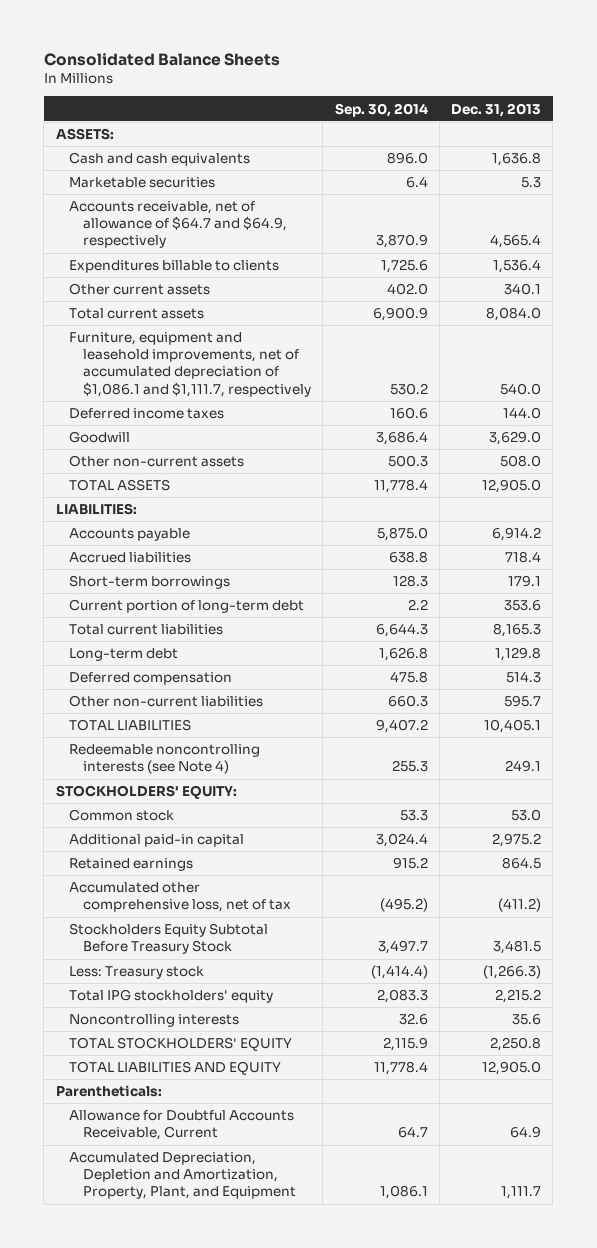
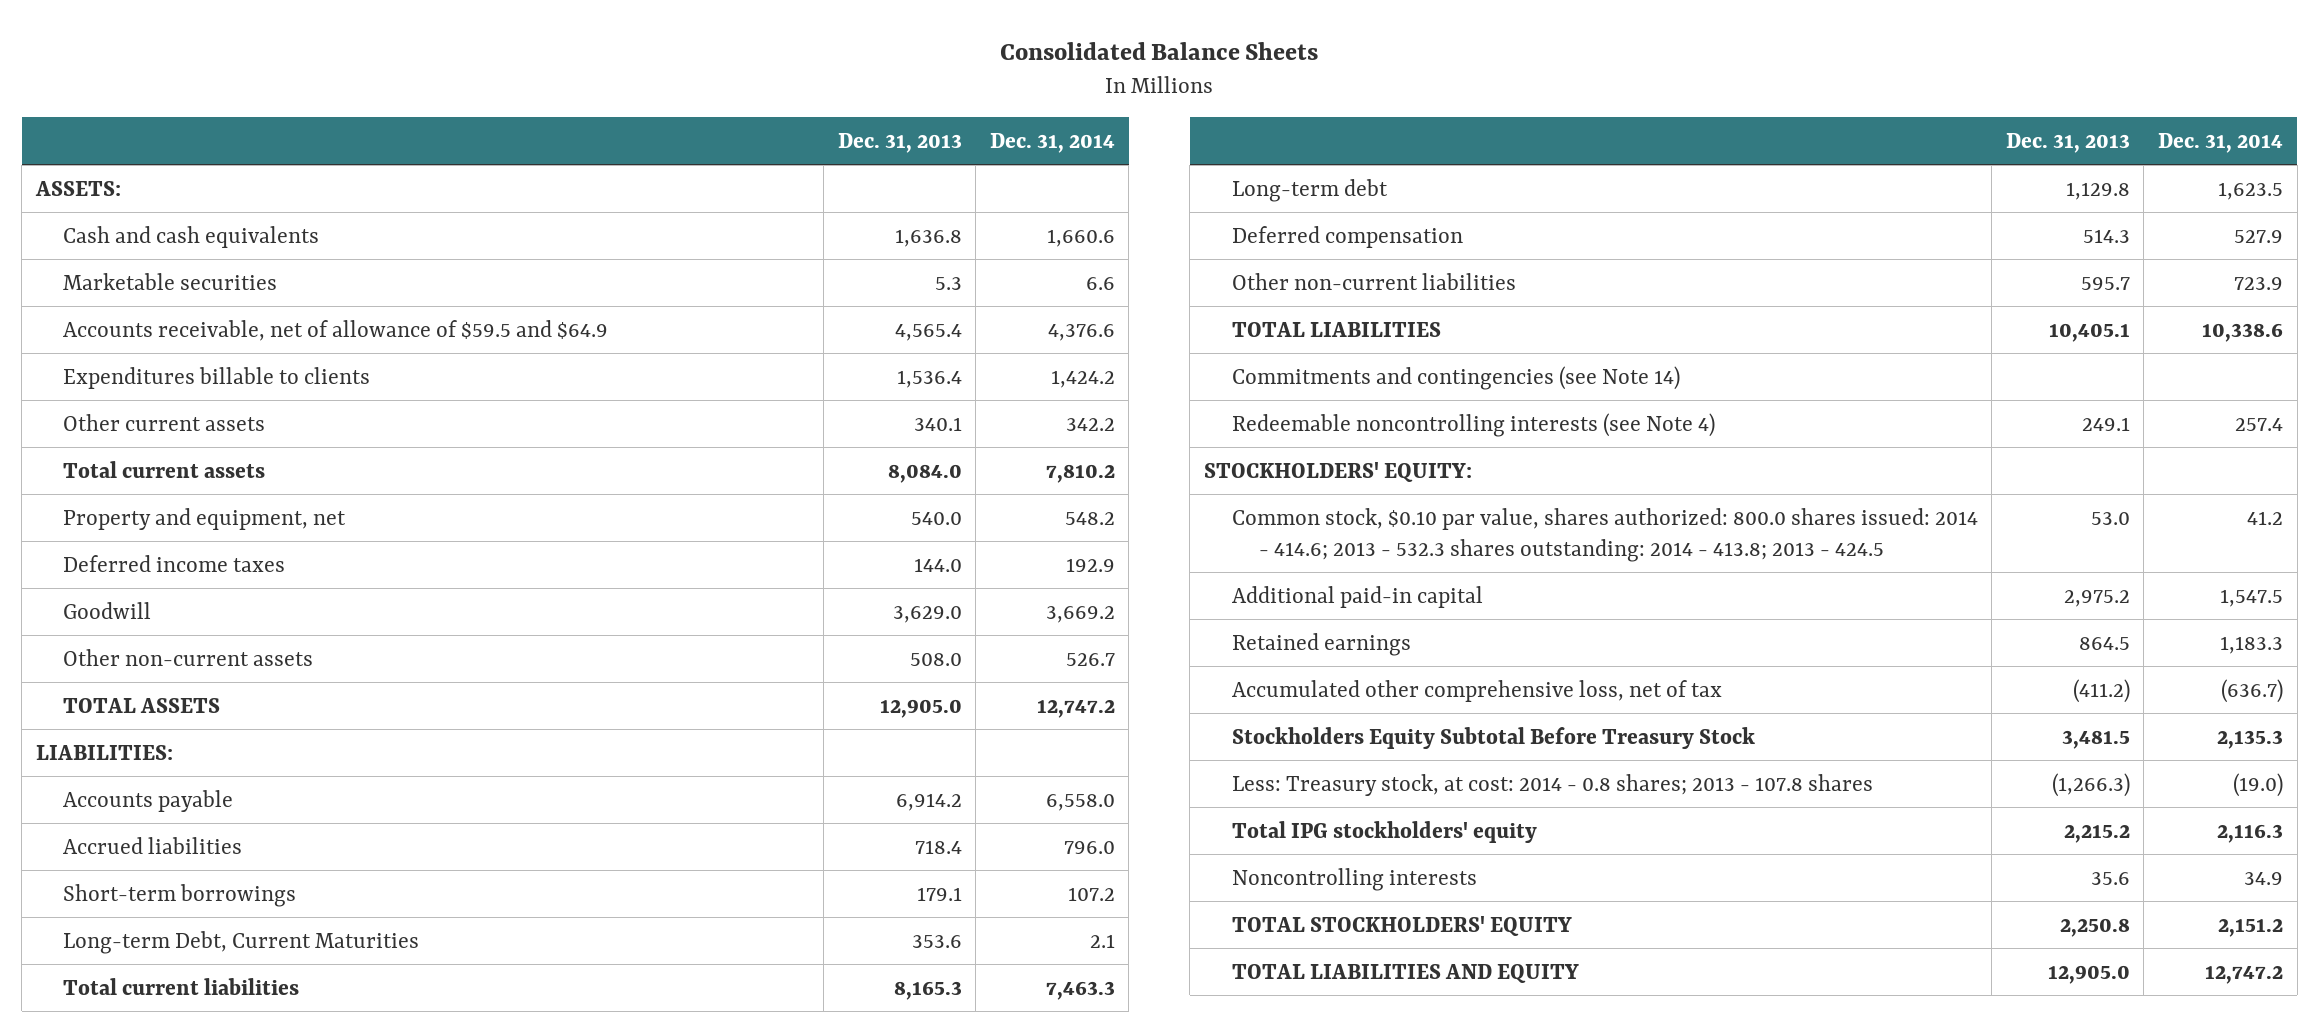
[334,102,428,117] Sep. 30, 2014 -> none
none -> [989,132,1115,153] Dec. 31, 2014
[69,201,288,249] Accounts receivable, net of allowance of $64.7 and $64.9, respectively -> [63,319,609,341] Accounts receivable, net of allowance of $59.5 and $64.9
[69,332,312,397] Furniture, equipment and leasehold improvements, net of accumulated depreciation of $1,086.1 and $1,111.7, respectively -> [63,507,347,530] Property and equipment, net
[69,599,305,614] Current portion of long-term debt -> [63,930,420,954] Long-term Debt, Current Maturities
none -> [1231,365,1680,390] Commitments and contingencies (see Note 14)
[69,809,175,822] Common stock -> [1231,507,1978,562] Common stock, $0.10 par value, shares authorized: 800.0 shares issued: 2014 - 414.6; 2013 - 532.3 shares outstanding: 2014 - 413.8; 2013 - 424.5
[69,966,205,980] Less: Treasury stock -> [1231,773,1873,796] Less: Treasury stock, at cost: 2014 - 0.8 shares; 2013 - 107.8 shares
[55,1085,162,1098] Parentheticals: -> none
[69,1110,295,1141] Allowance for Doubtful Accounts Receivable, Current -> none
[69,1152,297,1200] Accumulated Depreciation, Depletion and Amortization, Property, Plant, and Equipment -> none

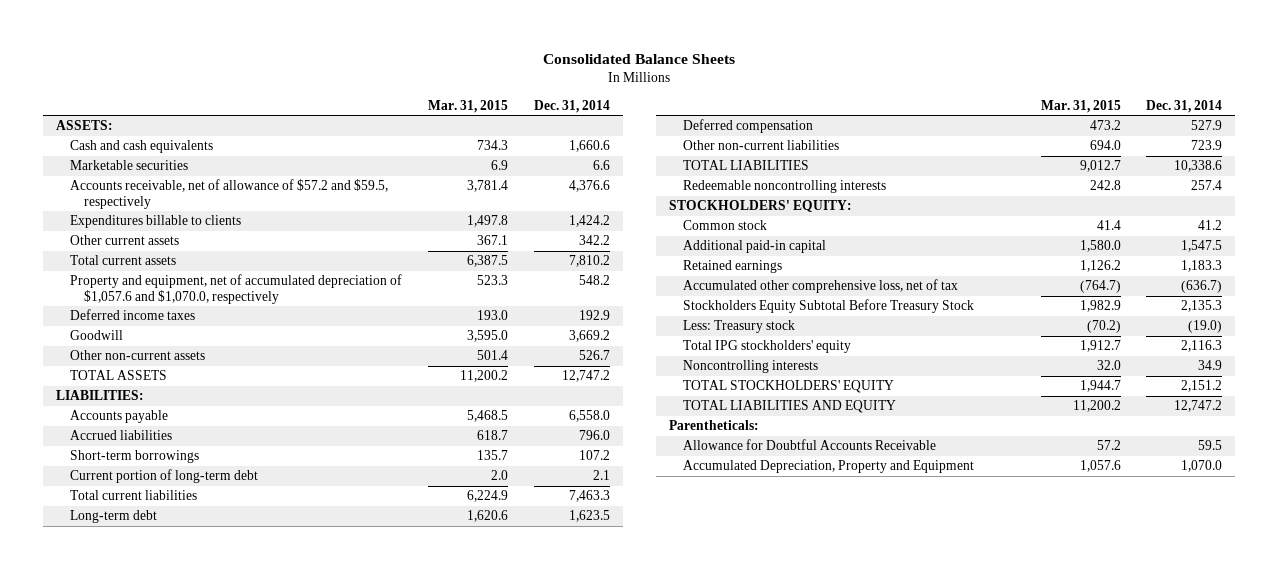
[837,132,962,153] Dec. 31, 2013 -> none
none -> [427,99,508,113] Mar. 31, 2015
[63,319,609,341] Accounts receivable, net of allowance of $59.5 and $64.9 -> [70,179,389,209] Accounts receivable, net of allowance of $57.2 and $59.5, respectively
[63,507,347,530] Property and equipment, net -> [70,274,403,304] Property and equipment, net of accumulated depreciation of $1,057.6 and $1,070.0, respectively
[63,930,420,954] Long-term Debt, Current Maturities -> [70,469,259,484] Current portion of long-term debt
[1231,365,1680,390] Commitments and contingencies (see Note 14) -> none
[1231,412,1715,437] Redeemable noncontrolling interests (see Note 4) -> [682,180,886,194] Redeemable noncontrolling interests
[1231,507,1978,562] Common stock, $0.10 par value, shares authorized: 800.0 shares issued: 2014 - 414.6; 2013 - 532.3 shares outstanding: 2014 - 413.8; 2013 - 424.5 -> [682,220,767,231] Common stock
[1231,773,1873,796] Less: Treasury stock, at cost: 2014 - 0.8 shares; 2013 - 107.8 shares -> [682,320,795,334] Less: Treasury stock
none -> [668,420,759,431] Parentheticals:
none -> [682,439,936,451] Allowance for Doubtful Accounts Receivable
none -> [682,460,974,474] Accumulated Depreciation, Property and Equipment

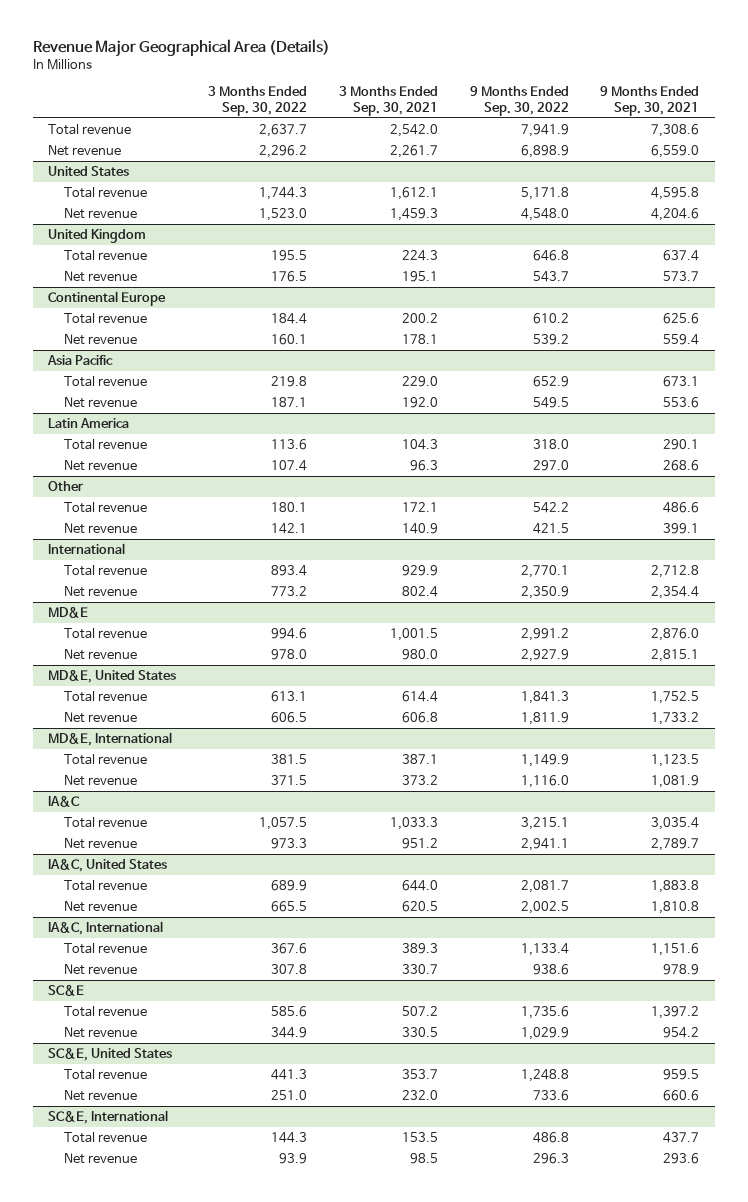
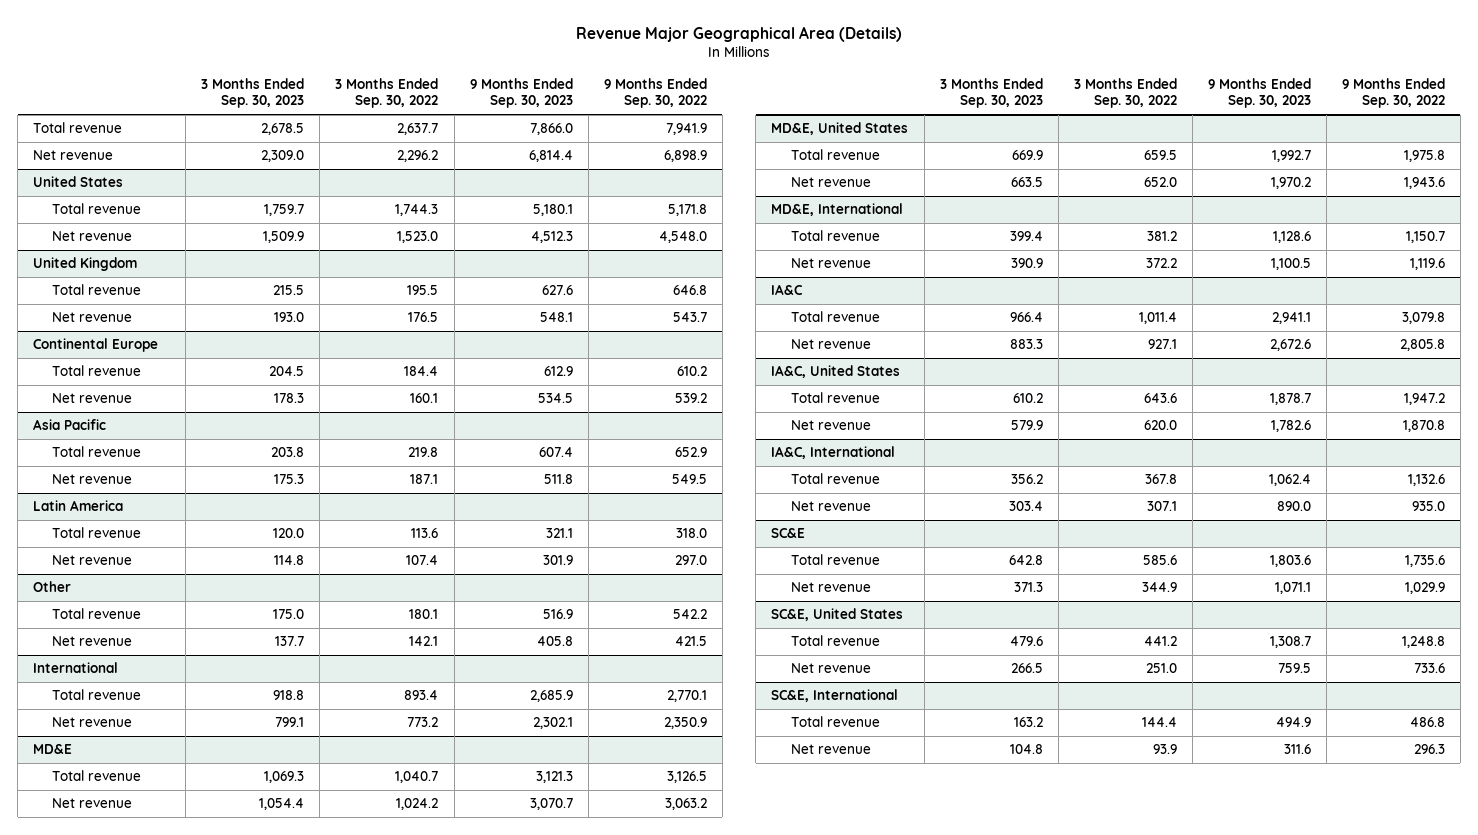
[338,86,438,116] 3 Months Ended Sep. 30, 2021 -> none
[600,86,700,116] 9 Months Ended Sep. 30, 2021 -> none
none -> [201,77,305,109] 3 Months Ended Sep. 30, 2023
none -> [469,77,573,109] 9 Months Ended Sep. 30, 2023
[271,627,308,639] 994.6 -> [395,771,439,784] 1,040.7
[520,627,569,641] 2,991.2 -> [666,771,707,784] 3,126.5
[271,648,308,660] 978.0 -> [396,798,439,811] 1,024.2
[520,648,569,662] 2,927.9 -> [664,798,707,811] 3,063.2
[271,690,308,702] 613.1 -> [1143,150,1177,161] 659.5
[520,690,569,704] 1,841.3 -> [1403,150,1445,163] 1,975.8
[271,711,308,723] 606.5 -> [1143,177,1177,188] 652.0
[520,711,569,725] 1,811.9 -> [1403,177,1445,190] 1,943.6
[271,753,308,764] 381.5 -> [1146,231,1177,242] 381.2
[520,753,569,767] 1,149.9 -> [1405,231,1445,244] 1,150.7
[271,774,308,785] 371.5 -> [1145,258,1177,269] 372.2
[520,774,569,788] 1,116.0 -> [1409,258,1445,271] 1,119.6
[259,816,308,830] 1,057.5 -> [1138,312,1177,325] 1,011.4
[520,816,569,830] 3,215.1 -> [1401,312,1445,325] 3,079.8
[271,837,308,849] 973.3 -> [1147,339,1177,350] 927.1
[520,837,569,851] 2,941.1 -> [1399,339,1445,352] 2,805.8
[271,879,308,891] 689.9 -> [1143,393,1177,404] 643.6
[520,879,569,893] 2,081.7 -> [1403,393,1445,406] 1,947.2
[271,900,308,912] 665.5 -> [1143,420,1177,431] 620.0
[520,900,569,914] 2,002.5 -> [1402,420,1445,433] 1,870.8
[271,942,308,954] 367.6 -> [1144,474,1177,485] 367.8
[520,942,569,956] 1,133.4 -> [1407,474,1445,487] 1,132.6
[271,963,308,974] 307.8 -> [1146,501,1177,512] 307.1
[532,963,569,975] 938.6 -> [1411,501,1445,512] 935.0
[271,1068,308,1080] 441.3 -> [1143,636,1177,647] 441.2
[271,1131,308,1143] 144.3 -> [1141,717,1177,728] 144.4

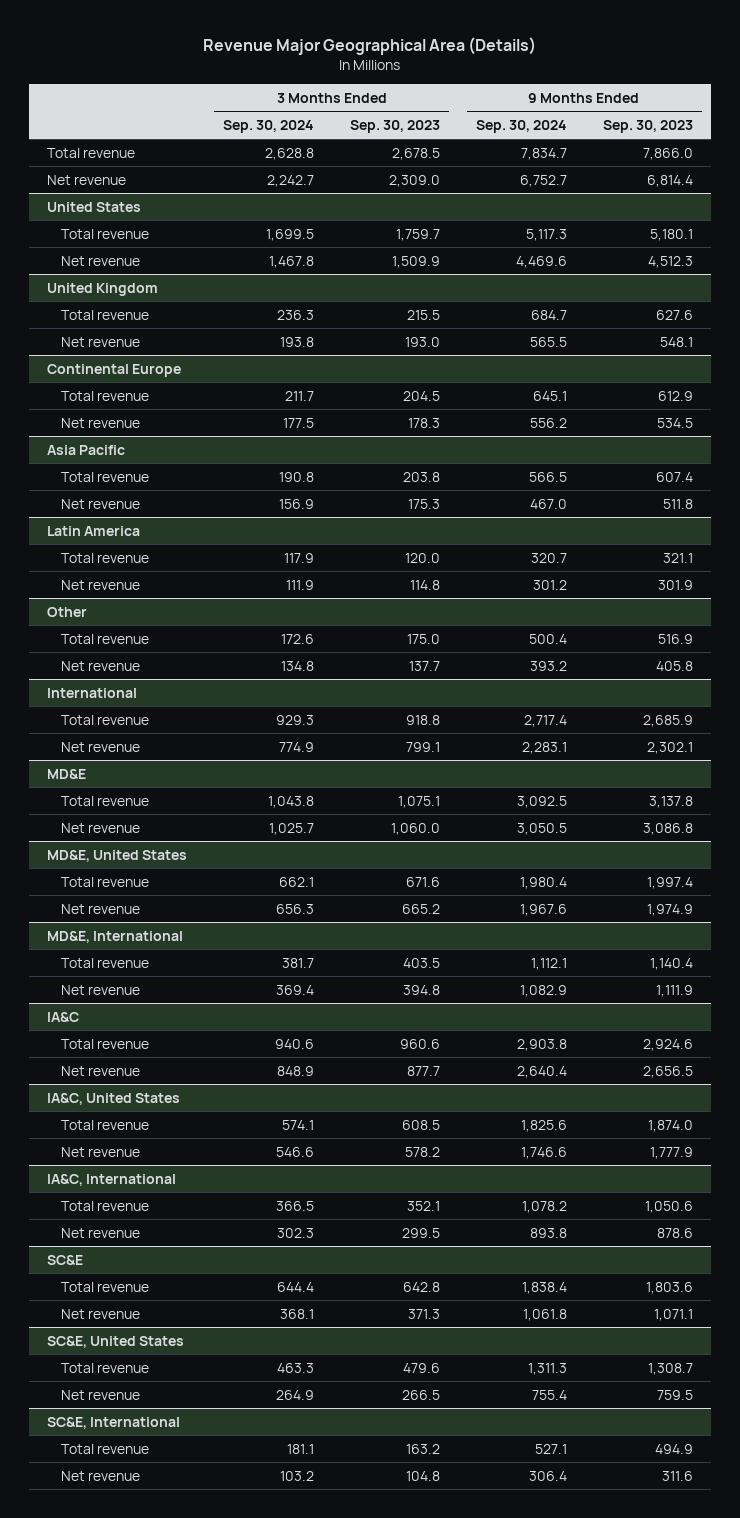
[335,77,439,109] 3 Months Ended Sep. 30, 2022 -> none
[603,77,707,109] 9 Months Ended Sep. 30, 2022 -> none
none -> [223,119,315,133] Sep. 30, 2024
none -> [475,119,567,133] Sep. 30, 2024
[264,771,305,784] 1,069.3 -> [397,795,440,808] 1,075.1
[535,771,573,784] 3,121.3 -> [648,795,693,808] 3,137.8
[259,798,305,811] 1,054.4 -> [390,822,440,835] 1,060.0
[529,798,573,811] 3,070.7 -> [642,822,693,835] 3,086.8
[1011,150,1043,161] 669.9 -> [405,876,440,887] 671.6
[1271,150,1311,163] 1,992.7 -> [646,876,693,889] 1,997.4
[1010,177,1043,188] 663.5 -> [401,903,440,914] 665.2
[1270,177,1311,190] 1,970.2 -> [646,903,693,916] 1,974.9
[1009,231,1043,242] 399.4 -> [402,957,440,968] 403.5
[1272,231,1311,244] 1,128.6 -> [649,957,693,970] 1,140.4
[1010,258,1043,269] 390.9 -> [402,984,440,995] 394.8
[1270,258,1311,271] 1,100.5 -> [655,984,693,997] 1,111.9
[1009,312,1043,323] 966.4 -> [399,1038,440,1049] 960.6
[1271,312,1311,325] 2,941.1 -> [642,1038,693,1051] 2,924.6
[1009,339,1043,350] 883.3 -> [406,1065,440,1076] 877.7
[1269,339,1311,352] 2,672.6 -> [642,1065,693,1078] 2,656.5
[1012,393,1043,404] 610.2 -> [401,1119,440,1130] 608.5
[1269,393,1311,406] 1,878.7 -> [647,1119,693,1132] 1,874.0
[1010,420,1043,431] 579.9 -> [404,1146,440,1157] 578.2
[1270,420,1311,433] 1,782.6 -> [649,1146,693,1159] 1,777.9
[1010,474,1043,485] 356.2 -> [406,1200,440,1211] 352.1
[1268,474,1311,487] 1,062.4 -> [644,1200,693,1213] 1,050.6
[1008,501,1043,512] 303.4 -> [401,1227,440,1238] 299.5
[1276,501,1311,512] 890.0 -> [656,1227,693,1238] 878.6

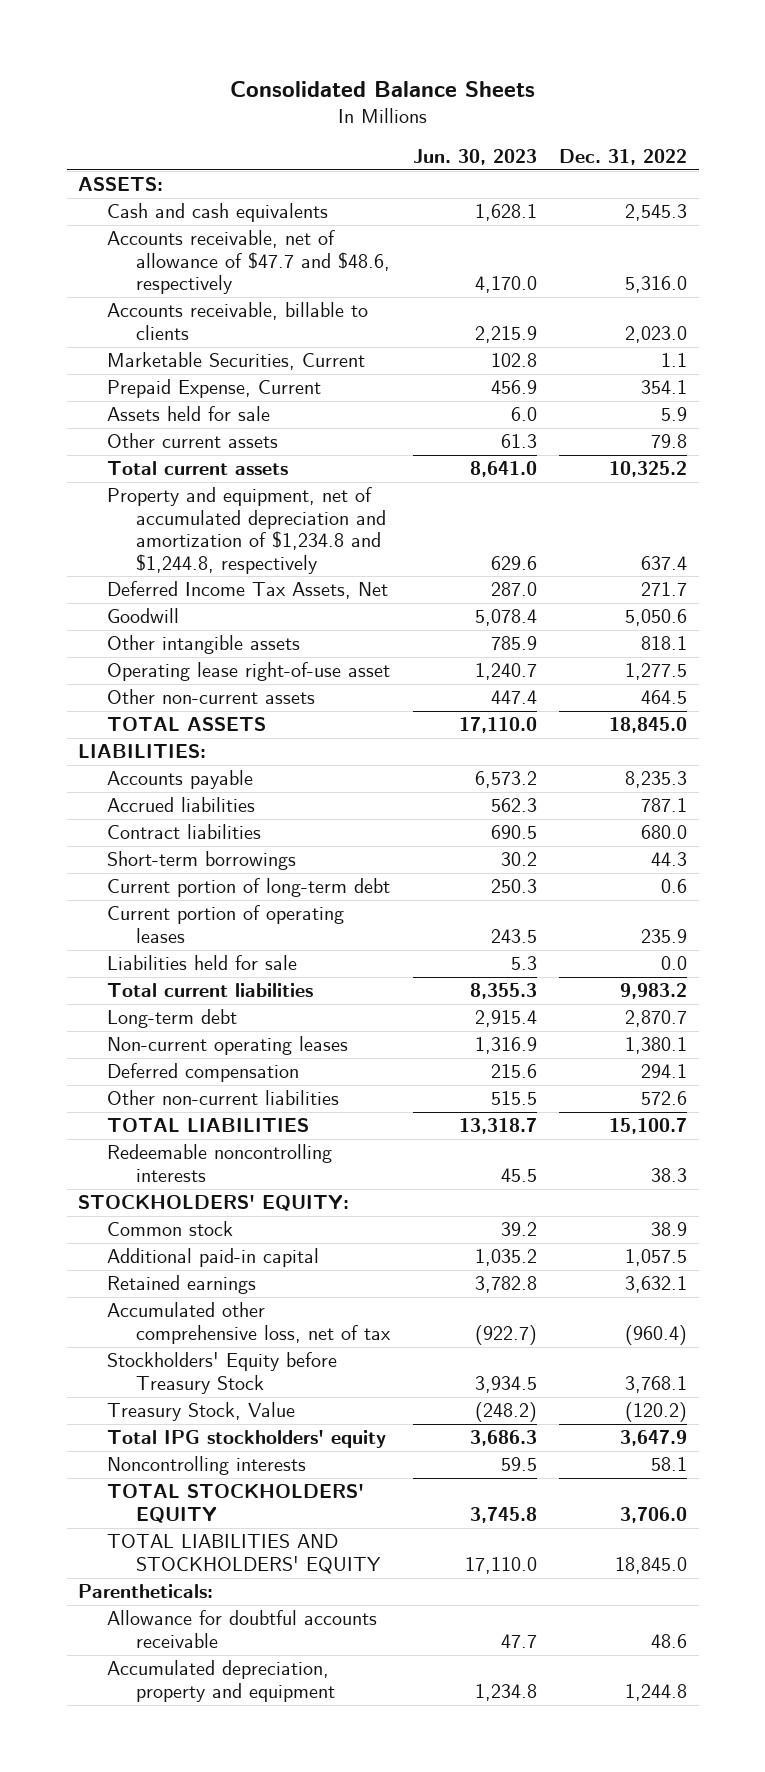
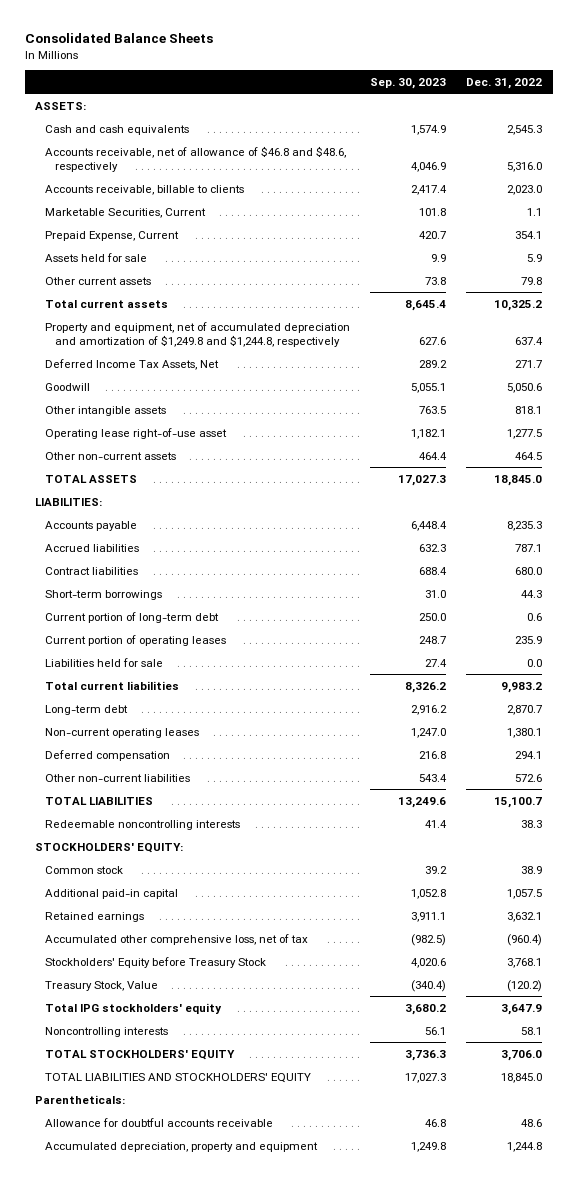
[412,149,537,166] Jun. 30, 2023 -> none
none -> [370,77,447,89] Sep. 30, 2023
[107,230,391,295] Accounts receivable, net of allowance of $47.7 and $48.6, respectively -> [44,145,346,172] Accounts receivable, net of allowance of $46.8 and $48.6, respectively
[107,487,387,574] Property and equipment, net of accumulated depreciation and amortization of $1,234.8 and $1,244.8, respectively -> [44,321,350,347] Property and equipment, net of accumulated depreciation and amortization of $1,249.8 and $1,244.8, respectively

